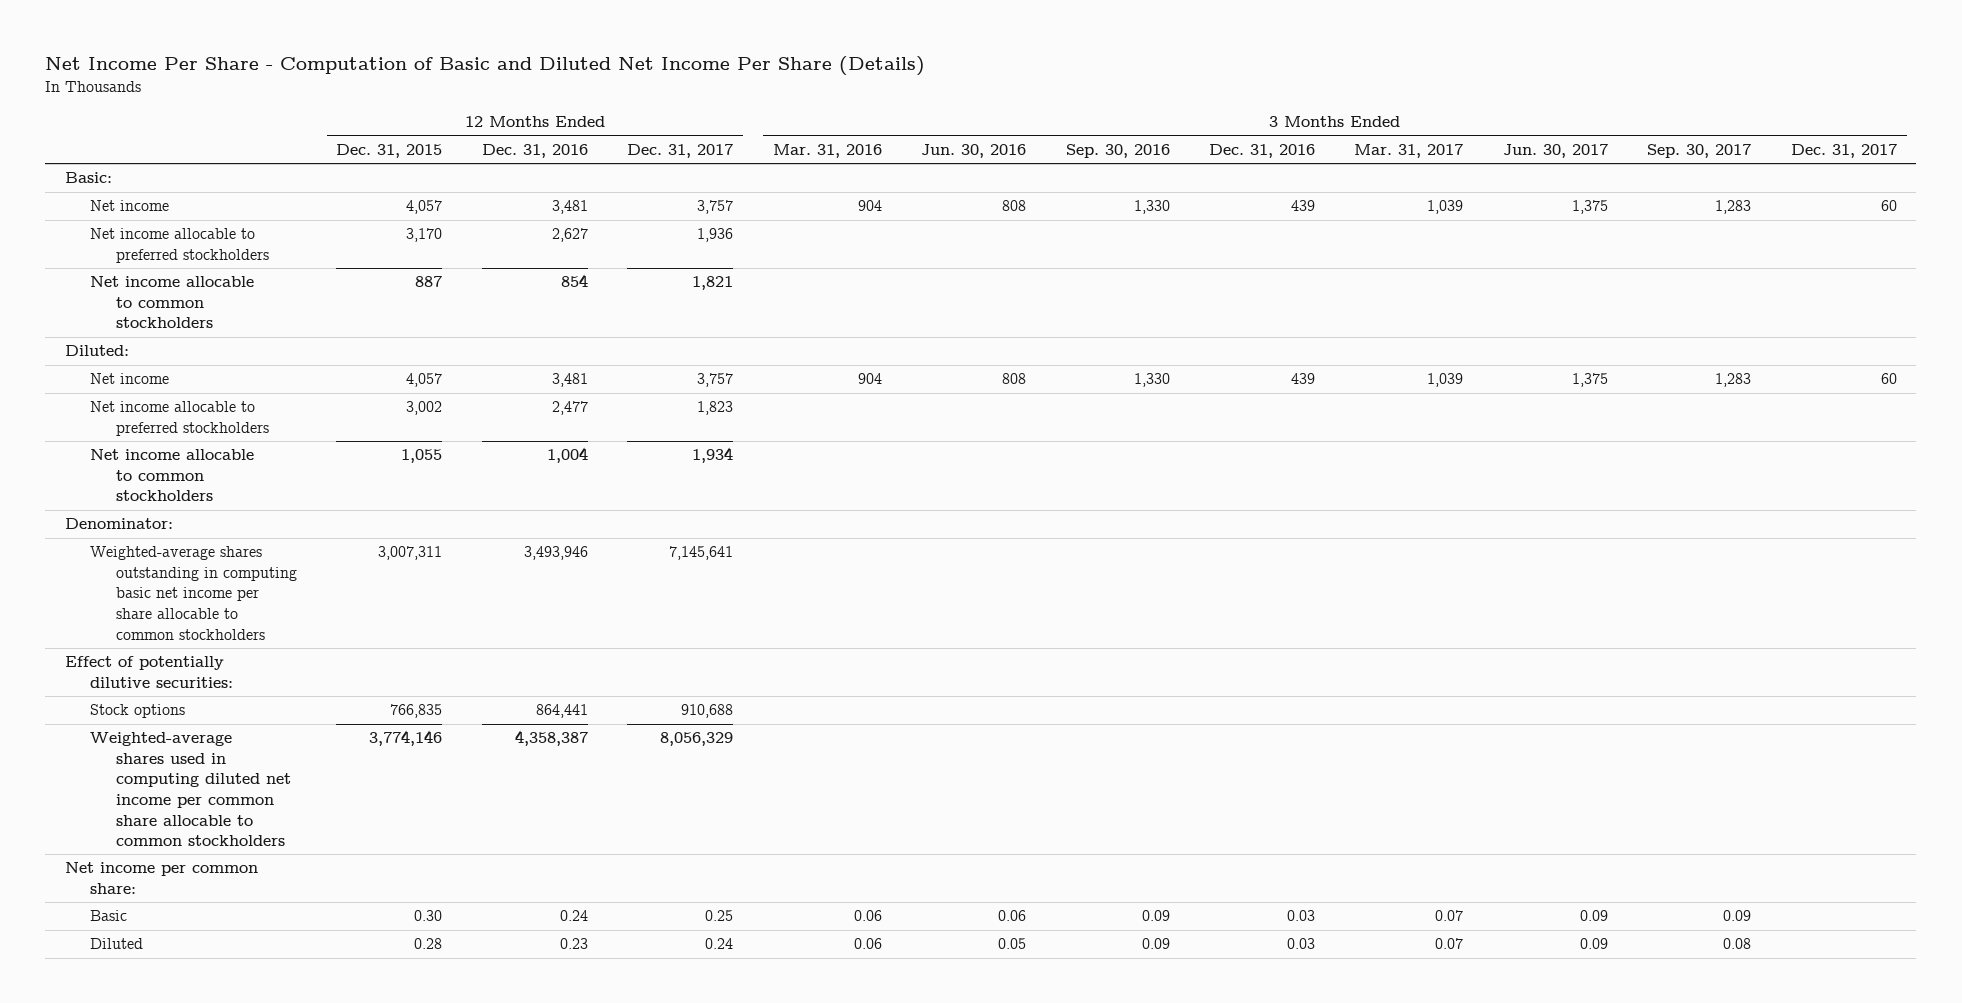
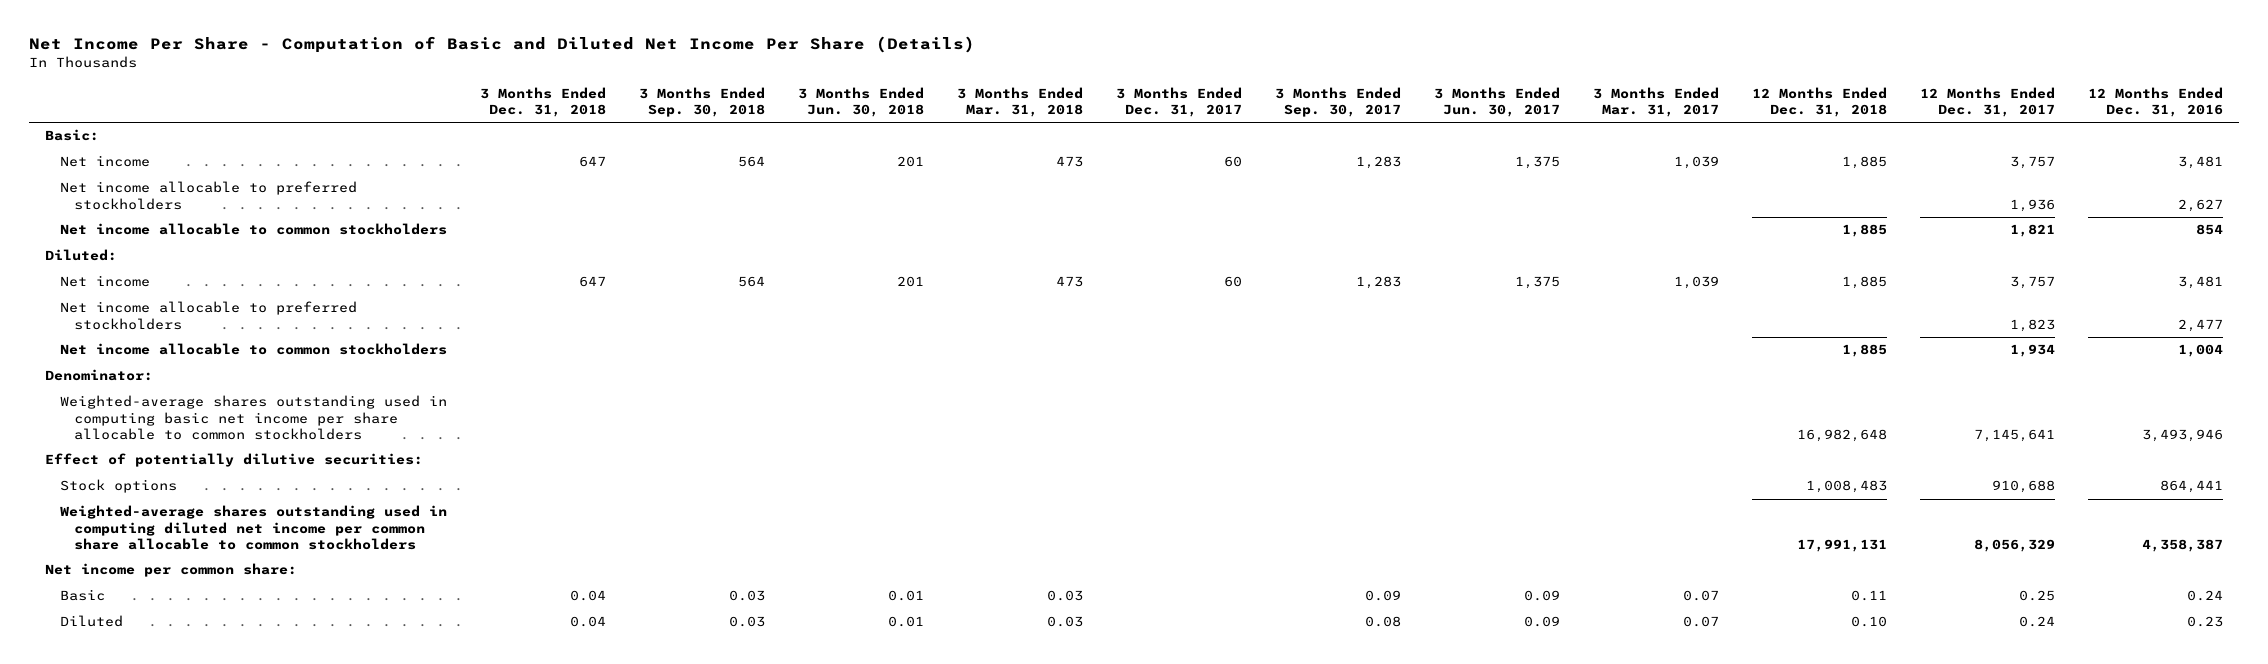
[336,143,443,158] Dec. 31, 2015 -> none
[772,143,882,158] Mar. 31, 2016 -> none
[921,143,1027,158] Jun. 30, 2016 -> none
[1065,143,1170,158] Sep. 30, 2016 -> none
[1208,143,1315,158] Dec. 31, 2016 -> none
none -> [479,86,606,118] 3 Months Ended Dec. 31, 2018
none -> [638,86,765,118] 3 Months Ended Sep. 30, 2018
none -> [797,86,924,118] 3 Months Ended Jun. 30, 2018
none -> [956,86,1083,118] 3 Months Ended Mar. 31, 2018
none -> [1751,86,1887,118] 12 Months Ended Dec. 31, 2018
[90,546,297,640] Weighted-average shares outstanding in computing basic net income per share allocable to common stockholders -> [59,395,447,440] Weighted-average shares outstanding used in computing basic net income per share allocable to common stockholders
[90,732,291,847] Weighted-average shares used in computing diluted net income per common share allocable to common stockholders -> [59,505,447,550] Weighted-average shares outstanding used in computing diluted net income per common share allocable to common stockholders

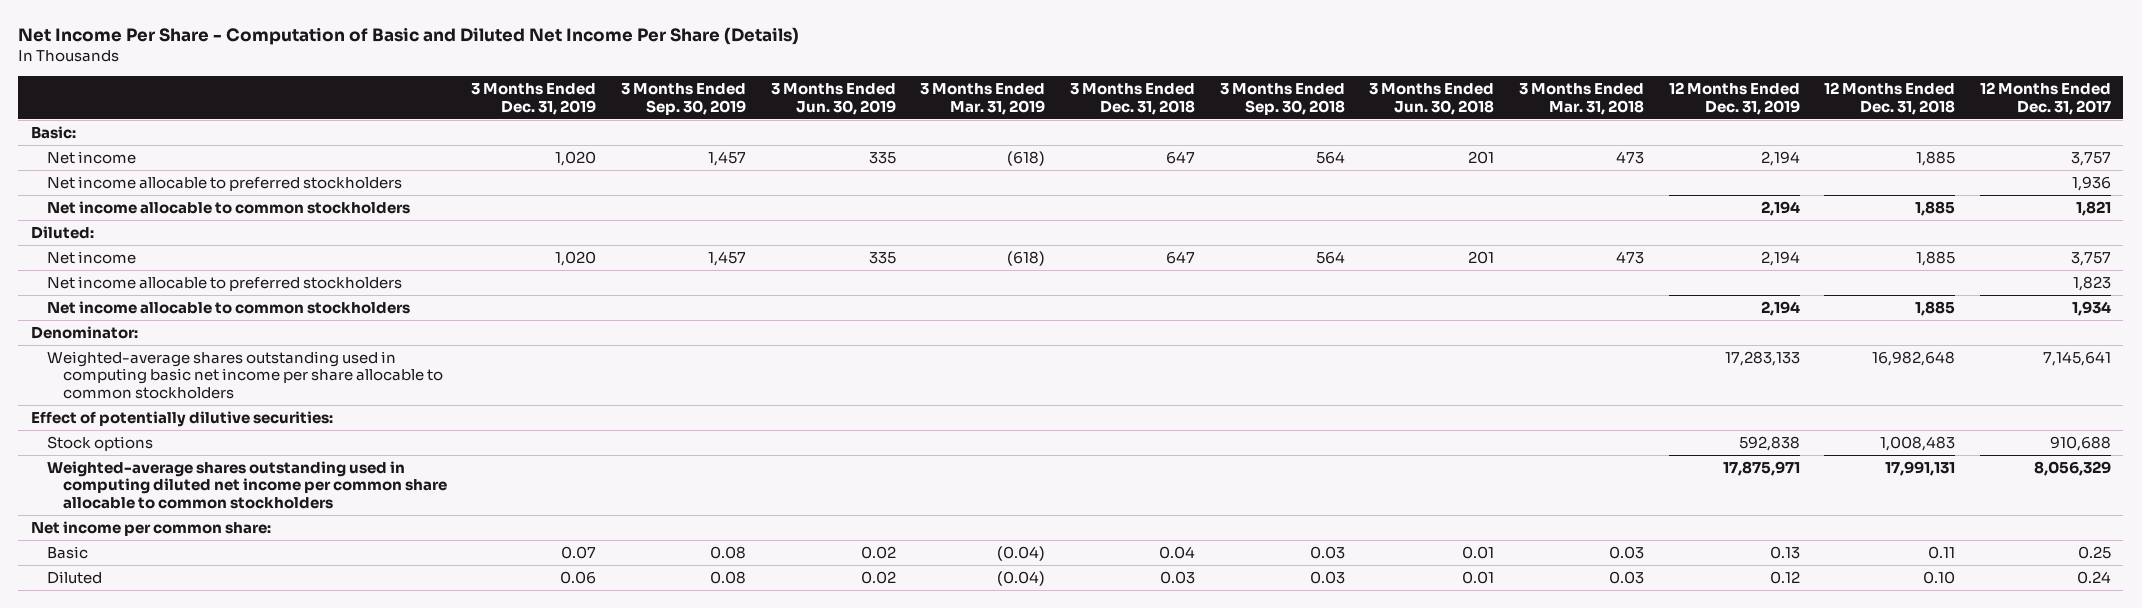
[1115,86,1242,118] 3 Months Ended Dec. 31, 2017 -> none
[1274,86,1401,118] 3 Months Ended Sep. 30, 2017 -> none
[1433,86,1560,118] 3 Months Ended Jun. 30, 2017 -> none
[1592,86,1719,118] 3 Months Ended Mar. 31, 2017 -> none
[2087,86,2223,118] 12 Months Ended Dec. 31, 2016 -> none
none -> [471,82,597,115] 3 Months Ended Dec. 31, 2019
none -> [620,82,746,115] 3 Months Ended Sep. 30, 2019
none -> [770,82,896,115] 3 Months Ended Jun. 30, 2019
none -> [920,82,1046,115] 3 Months Ended Mar. 31, 2019
none -> [1668,81,1800,115] 12 Months Ended Dec. 31, 2019
[569,616,606,628] 0.04 -> [1159,570,1195,584] 0.03

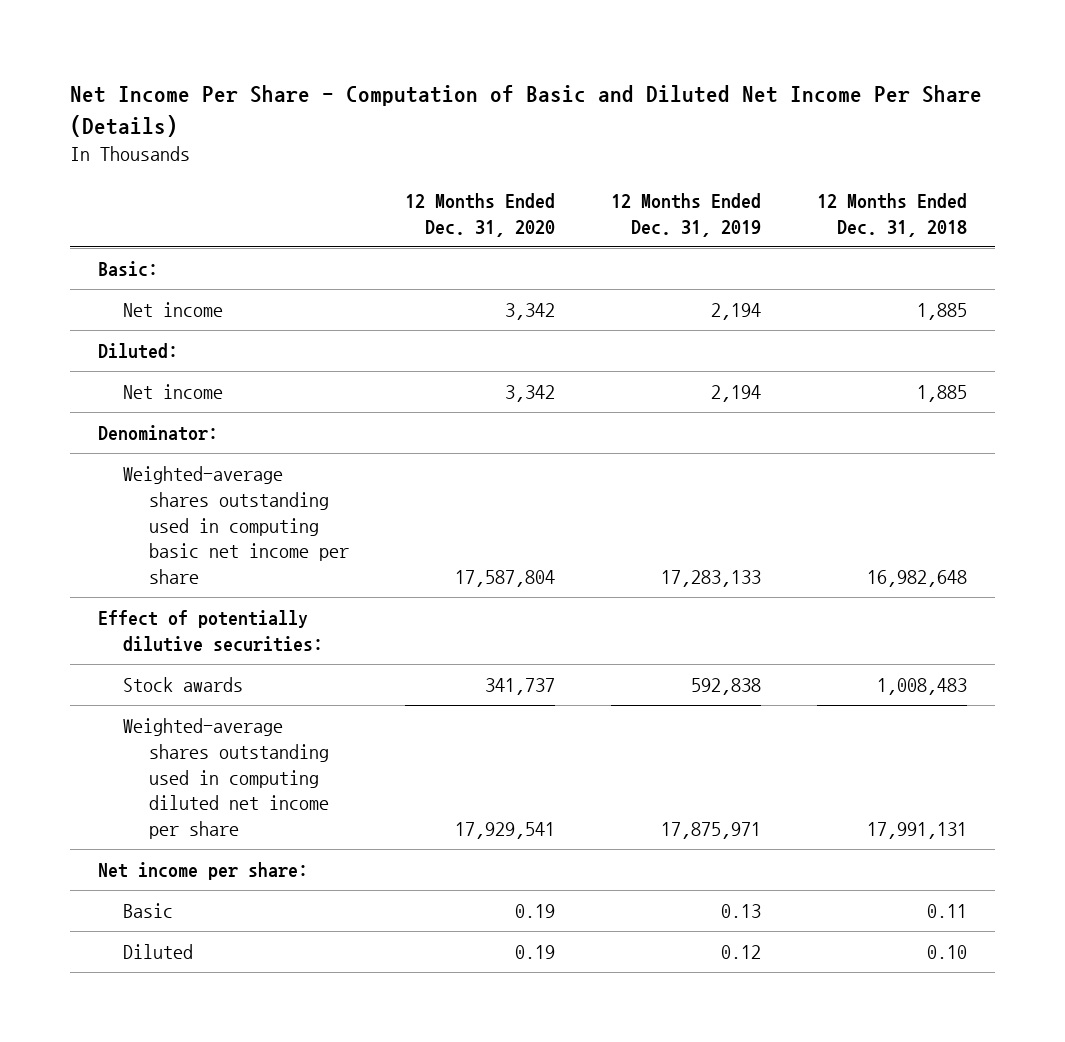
[471,82,597,115] 3 Months Ended Dec. 31, 2019 -> none
[620,82,746,115] 3 Months Ended Sep. 30, 2019 -> none
[770,82,896,115] 3 Months Ended Jun. 30, 2019 -> none
[920,82,1046,115] 3 Months Ended Mar. 31, 2019 -> none
[1069,82,1195,115] 3 Months Ended Dec. 31, 2018 -> none
[1219,82,1345,115] 3 Months Ended Sep. 30, 2018 -> none
[1369,82,1495,115] 3 Months Ended Jun. 30, 2018 -> none
[1518,82,1644,115] 3 Months Ended Mar. 31, 2018 -> none
[1979,81,2111,115] 12 Months Ended Dec. 31, 2017 -> none
none -> [404,193,555,237] 12 Months Ended Dec. 31, 2020
[46,175,402,191] Net income allocable to preferred stockholders -> none
[46,200,410,214] Net income allocable to common stockholders -> none
[46,275,402,291] Net income allocable to preferred stockholders -> none
[46,300,410,314] Net income allocable to common stockholders -> none
[46,350,443,400] Weighted-average shares outstanding used in computing basic net income per share allocable to common stockholders -> [123,465,349,585] Weighted-average shares outstanding used in computing basic net income per share
[46,435,153,451] Stock options -> [123,676,244,692] Stock awards
[46,460,447,510] Weighted-average shares outstanding used in computing diluted net income per common share allocable to common stockholders -> [123,717,329,840] Weighted-average shares outstanding used in computing diluted net income per share
[30,520,271,536] Net income per common share: -> [98,861,309,880] Net income per share:

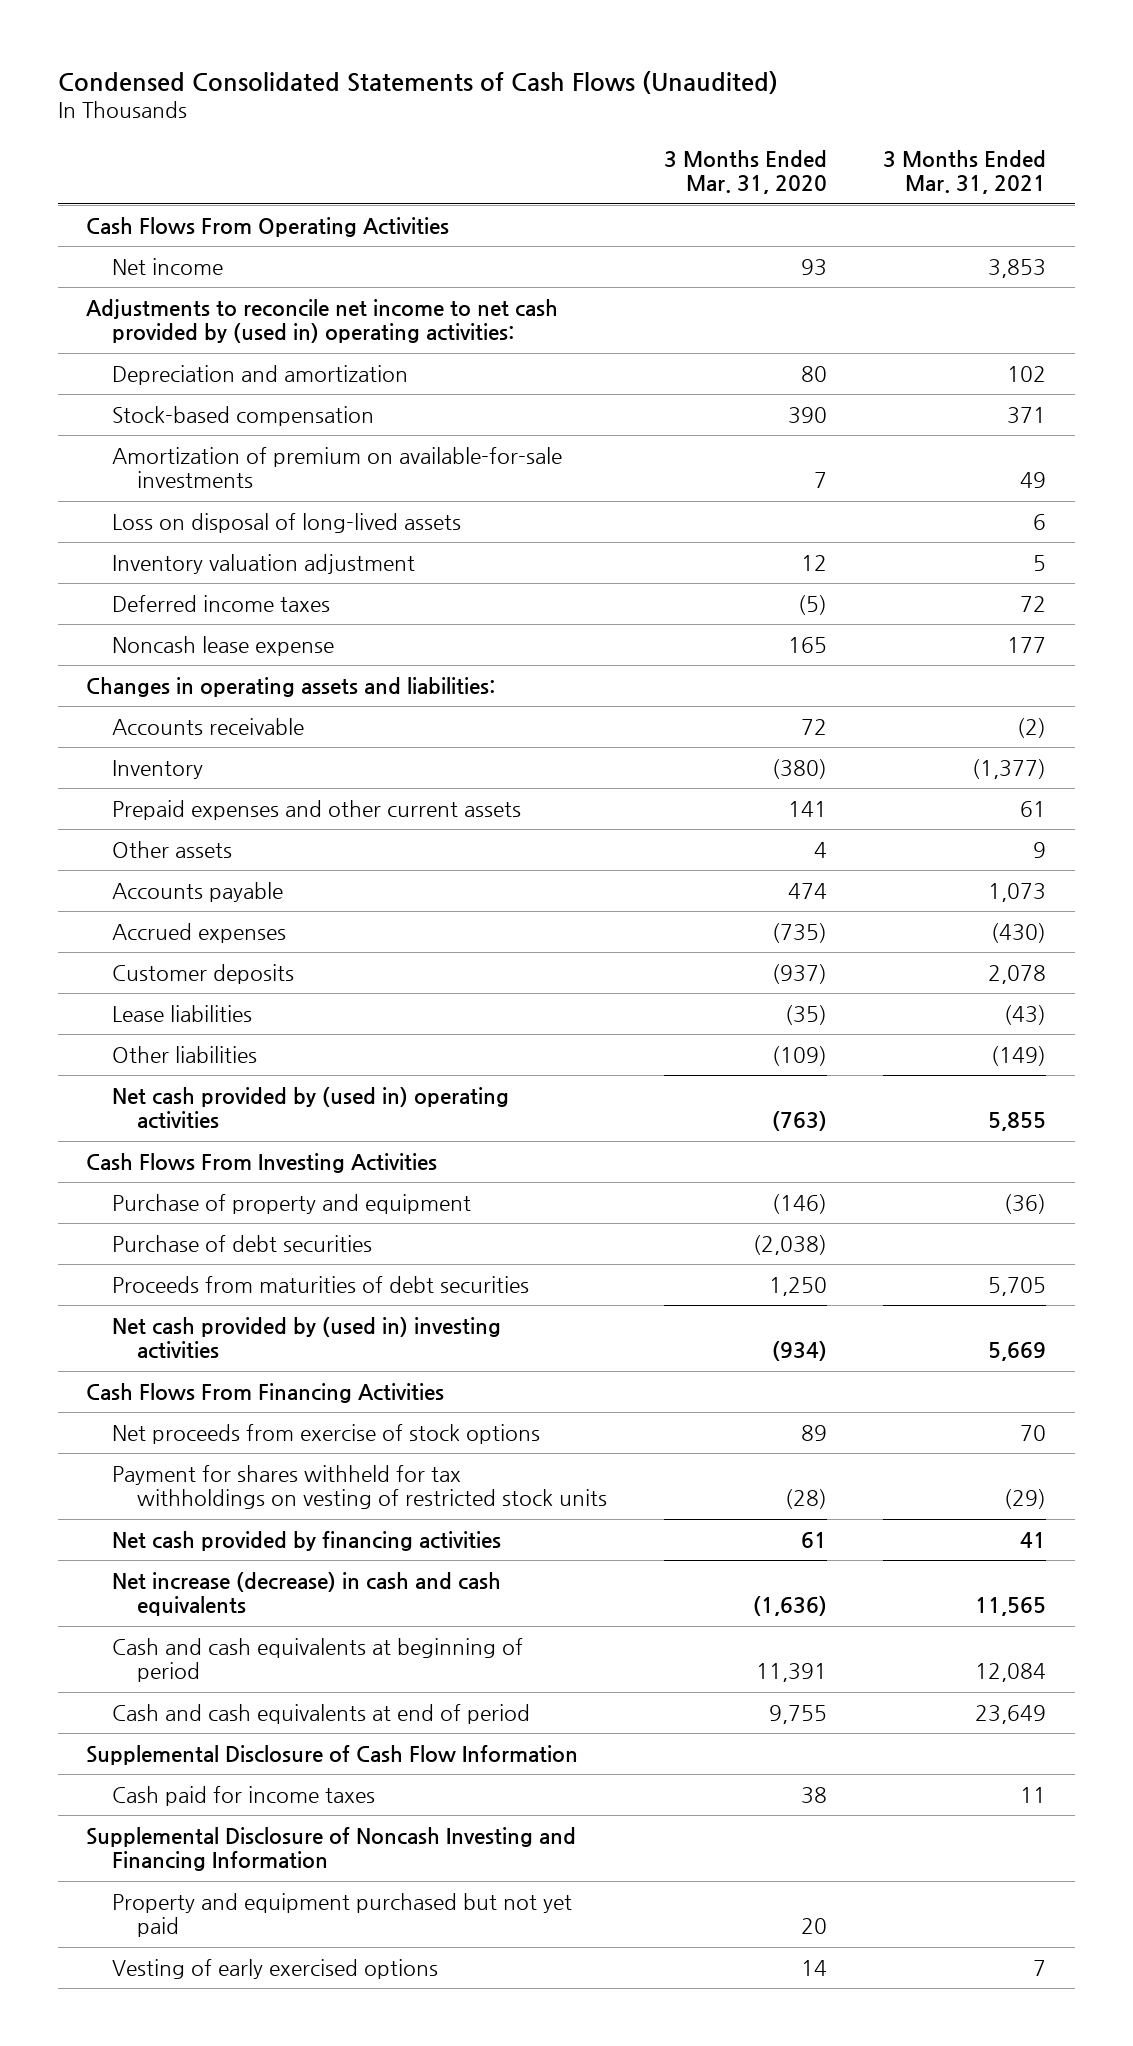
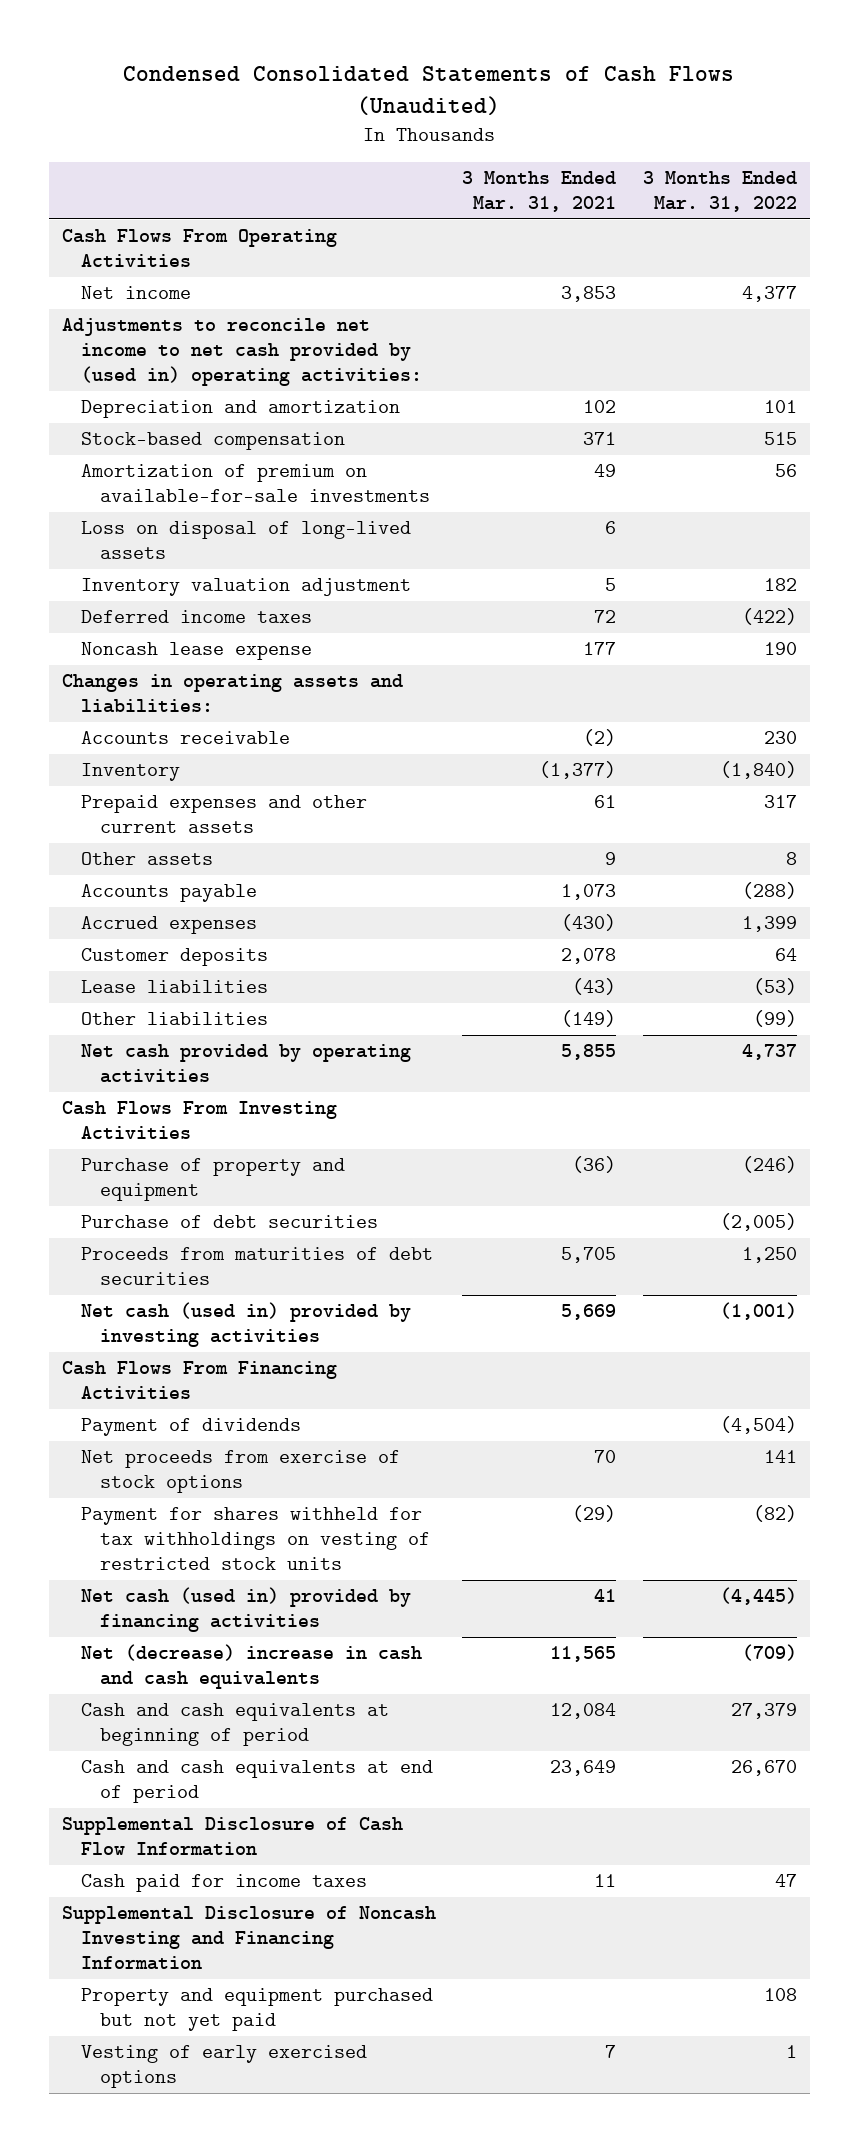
[663,149,827,195] 3 Months Ended Mar. 31, 2020 -> none
none -> [642,171,797,213] 3 Months Ended Mar. 31, 2022
[111,1086,509,1130] Net cash provided by (used in) operating activities -> [81,1044,412,1084] Net cash provided by operating activities
[111,1316,501,1360] Net cash provided by (used in) investing activities -> [81,1302,412,1348] Net cash (used in) provided by investing activities
none -> [81,1418,302,1437] Payment of dividends
[111,1530,501,1551] Net cash provided by financing activities -> [81,1587,412,1633] Net cash (used in) provided by financing activities
[111,1571,501,1617] Net increase (decrease) in cash and cash equivalents -> [81,1644,423,1690] Net (decrease) increase in cash and cash equivalents

